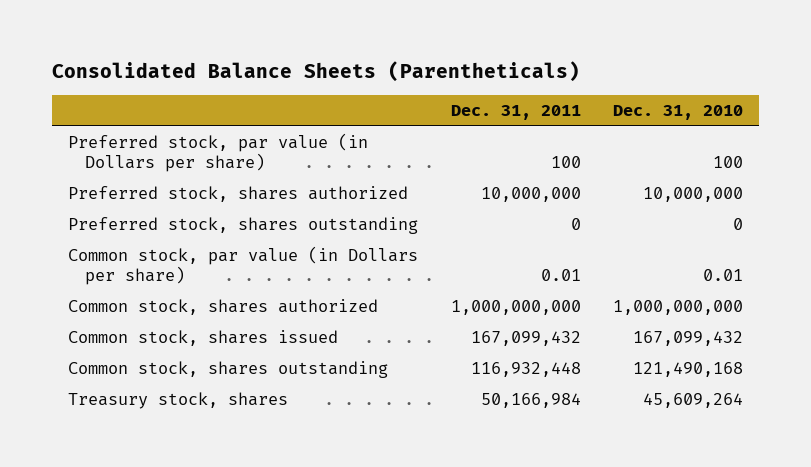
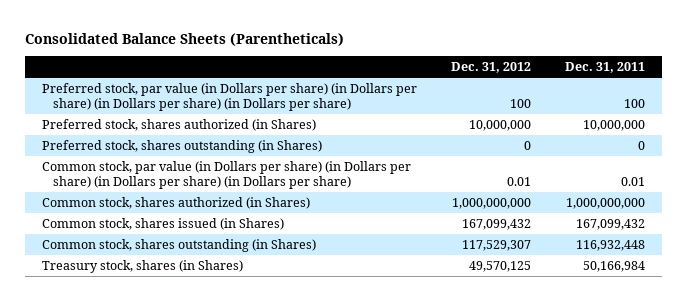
[612,105,743,121] Dec. 31, 2010 -> none
none -> [450,61,531,73] Dec. 31, 2012
[68,133,369,172] Preferred stock, par value (in Dollars per share) -> [41,83,417,112] Preferred stock, par value (in Dollars per share) (in Dollars per share) (in Dollars per share) (in Dollars per share)
[68,186,409,203] Preferred stock, shares authorized -> [41,119,316,132] Preferred stock, shares authorized (in Shares)
[68,217,419,235] Preferred stock, shares outstanding -> [41,140,322,154] Preferred stock, shares outstanding (in Shares)
[68,246,419,285] Common stock, par value (in Dollars per share) -> [41,161,411,190] Common stock, par value (in Dollars per share) (in Dollars per share) (in Dollars per share) (in Dollars per share)
[68,299,379,316] Common stock, shares authorized -> [41,197,310,210] Common stock, shares authorized (in Shares)
[68,330,339,347] Common stock, shares issued -> [41,218,284,231] Common stock, shares issued (in Shares)
[68,361,389,379] Common stock, shares outstanding -> [41,239,316,253] Common stock, shares outstanding (in Shares)
[68,392,289,410] Treasury stock, shares -> [41,260,243,274] Treasury stock, shares (in Shares)

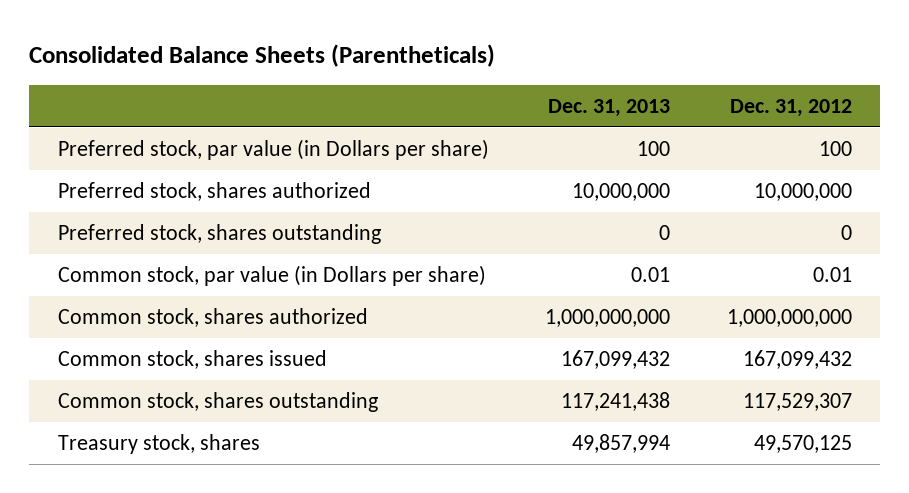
[564,61,645,73] Dec. 31, 2011 -> none
none -> [548,98,671,117] Dec. 31, 2013
[41,83,417,112] Preferred stock, par value (in Dollars per share) (in Dollars per share) (in Dollars per share) (in Dollars per share) -> [57,138,489,160] Preferred stock, par value (in Dollars per share)
[41,119,316,132] Preferred stock, shares authorized (in Shares) -> [57,181,371,201] Preferred stock, shares authorized
[41,140,322,154] Preferred stock, shares outstanding (in Shares) -> [57,223,381,244] Preferred stock, shares outstanding
[41,161,411,190] Common stock, par value (in Dollars per share) (in Dollars per share) (in Dollars per share) (in Dollars per share) -> [57,264,486,286] Common stock, par value (in Dollars per share)
[41,197,310,210] Common stock, shares authorized (in Shares) -> [57,307,368,327] Common stock, shares authorized
[41,218,284,231] Common stock, shares issued (in Shares) -> [57,349,327,369] Common stock, shares issued
[41,239,316,253] Common stock, shares outstanding (in Shares) -> [57,391,378,412] Common stock, shares outstanding
[41,260,243,274] Treasury stock, shares (in Shares) -> [57,433,260,454] Treasury stock, shares

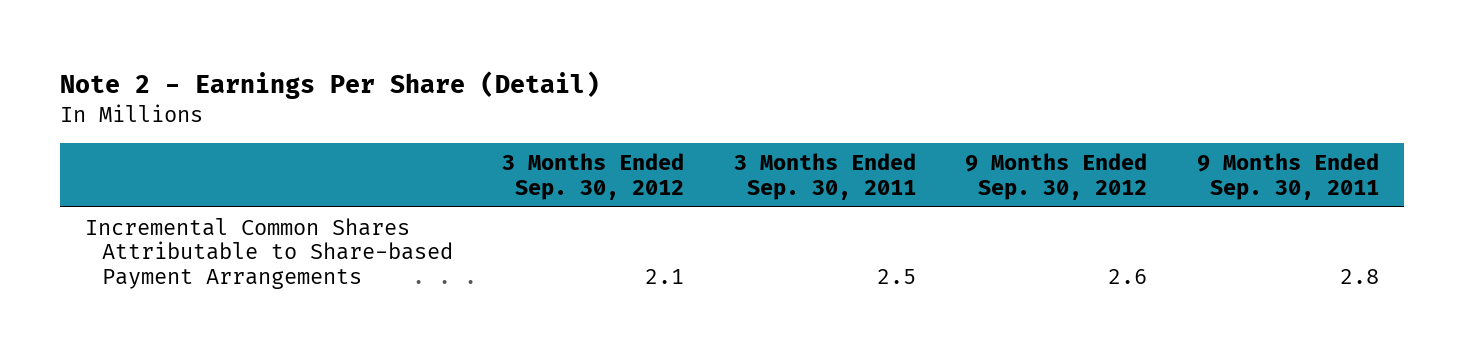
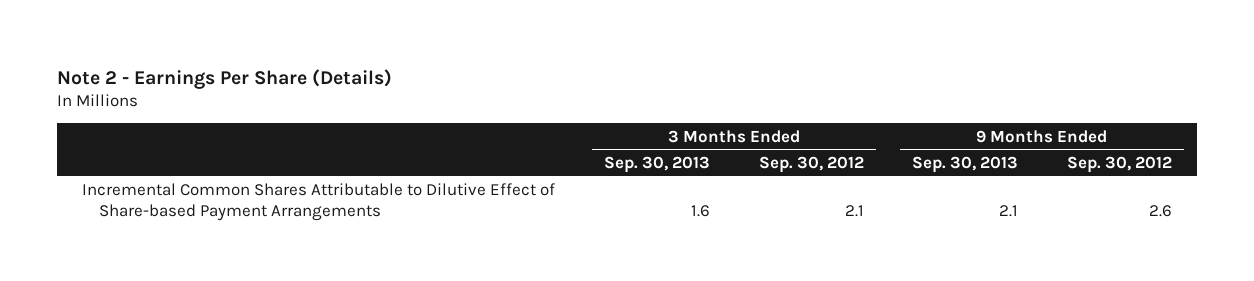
[60,71,601,100] Note 2 - Earnings Per Share (Detail) -> [57,68,393,89] Note 2 - Earnings Per Share (Details)
[733,153,916,200] 3 Months Ended Sep. 30, 2011 -> none
[1196,153,1379,200] 9 Months Ended Sep. 30, 2011 -> none
none -> [603,155,710,173] Sep. 30, 2013
none -> [912,155,1019,173] Sep. 30, 2013
[85,217,453,290] Incremental Common Shares Attributable to Share-based Payment Arrangements -> [81,183,555,222] Incremental Common Shares Attributable to Dilutive Effect of Share-based Payment Arrangements

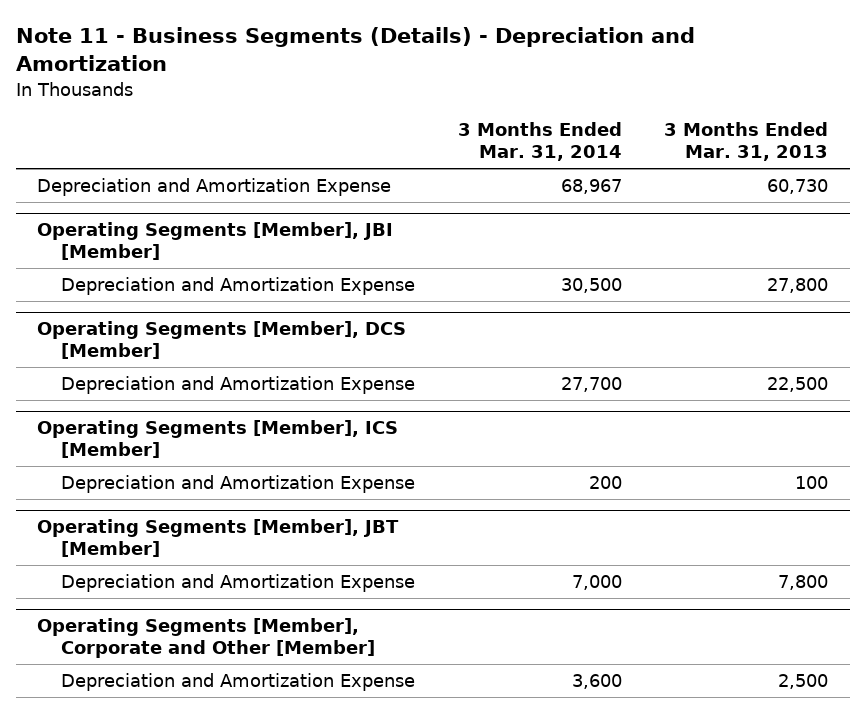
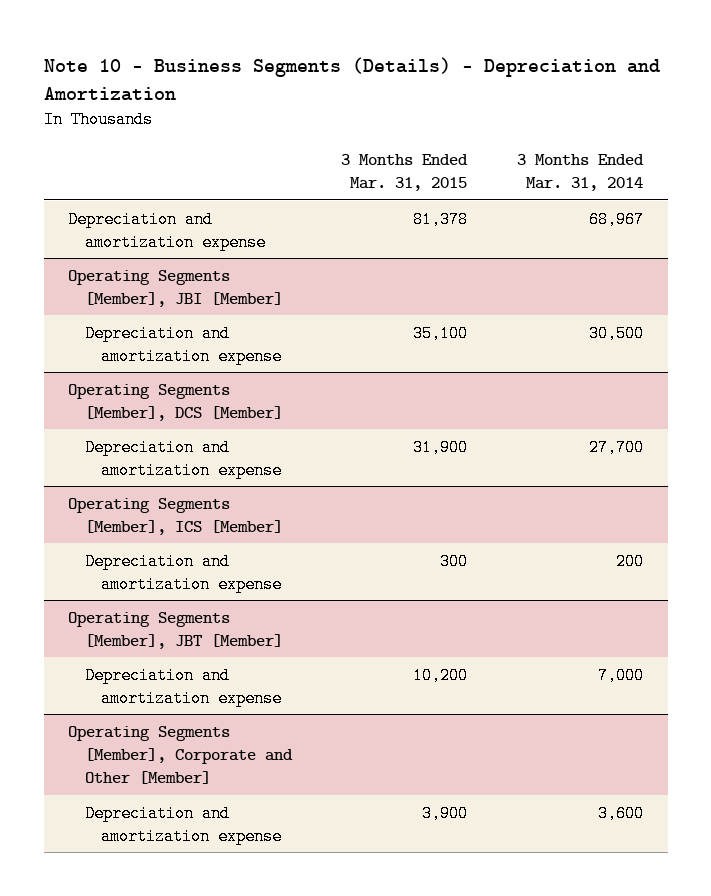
[15,27,695,72] Note 11 - Business Segments (Details) - Depreciation and Amortization -> [43,56,660,101] Note 10 - Business Segments (Details) - Depreciation and Amortization
[664,122,829,162] 3 Months Ended Mar. 31, 2013 -> none
none -> [341,154,469,192] 3 Months Ended Mar. 31, 2015
[36,177,391,196] Depreciation and Amortization Expense -> [68,210,266,251] Depreciation and amortization expense
[61,276,416,295] Depreciation and Amortization Expense -> [84,324,283,365] Depreciation and amortization expense
[61,375,416,394] Depreciation and Amortization Expense -> [84,438,283,479] Depreciation and amortization expense
[61,474,416,493] Depreciation and Amortization Expense -> [84,552,283,593] Depreciation and amortization expense
[61,573,416,592] Depreciation and Amortization Expense -> [84,666,283,707] Depreciation and amortization expense
[61,672,416,691] Depreciation and Amortization Expense -> [84,804,283,845] Depreciation and amortization expense

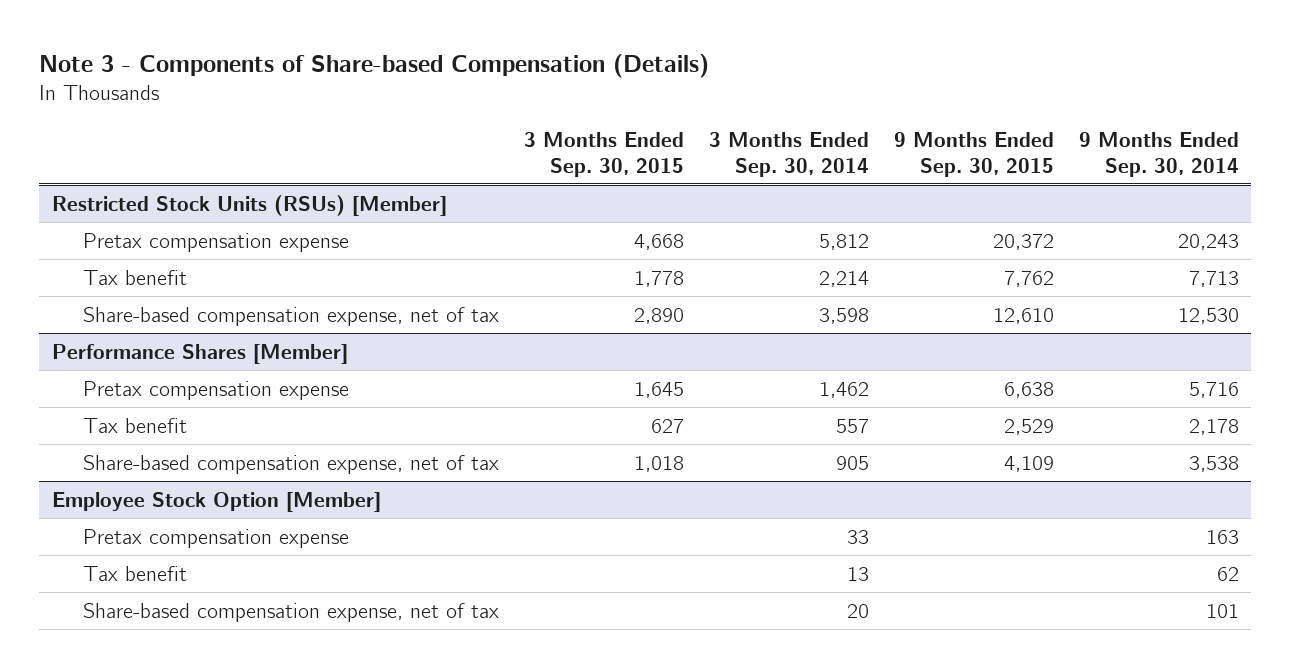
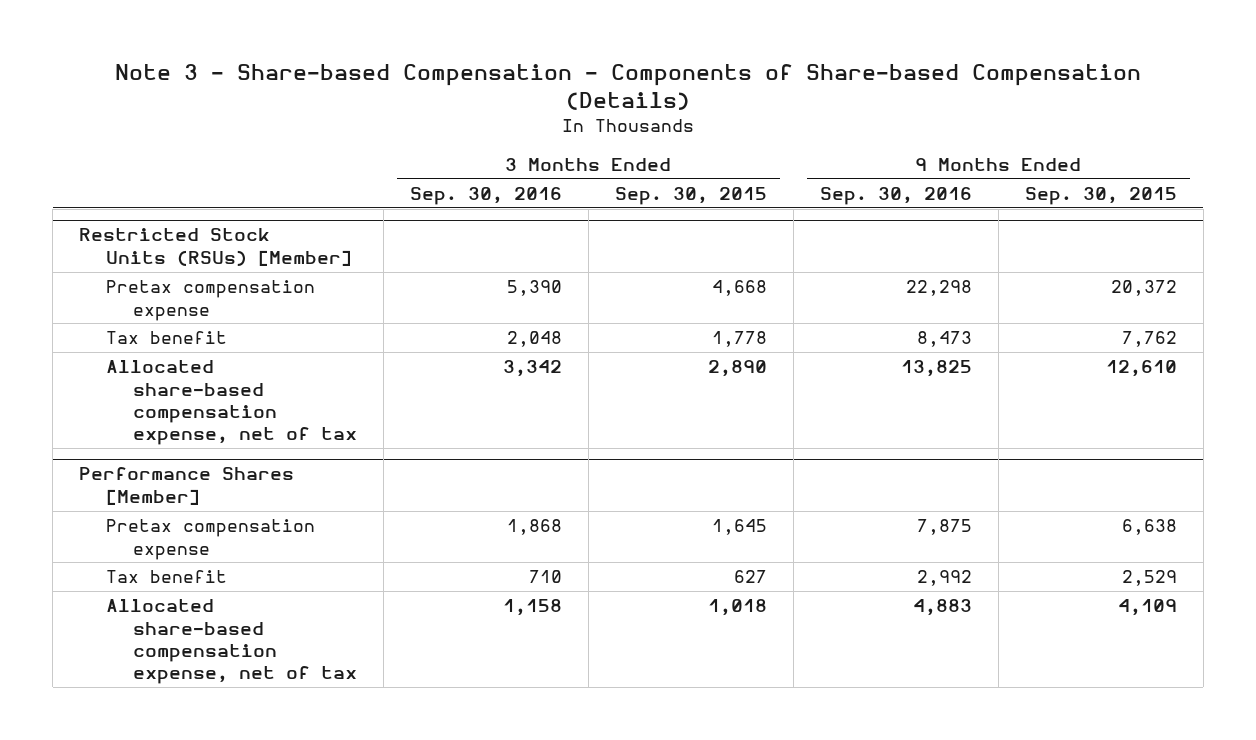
[39,54,710,79] Note 3 - Components of Share-based Compensation (Details) -> [115,64,1142,110] Note 3 - Share-based Compensation - Components of Share-based Compensation (Details)
[708,132,869,177] 3 Months Ended Sep. 30, 2014 -> none
[1078,132,1239,177] 9 Months Ended Sep. 30, 2014 -> none
none -> [409,186,562,205] Sep. 30, 2016
none -> [819,186,972,205] Sep. 30, 2016
[82,306,499,326] Share-based compensation expense, net of tax -> [106,360,357,446] Allocated share-based compensation expense, net of tax
[51,491,381,512] Employee Stock Option [Member] -> none
[82,528,349,548] Pretax compensation expense -> none
[82,565,187,581] Tax benefit -> none
[82,602,499,622] Share-based compensation expense, net of tax -> none
[82,454,499,474] Share-based compensation expense, net of tax -> [106,599,357,685] Allocated share-based compensation expense, net of tax

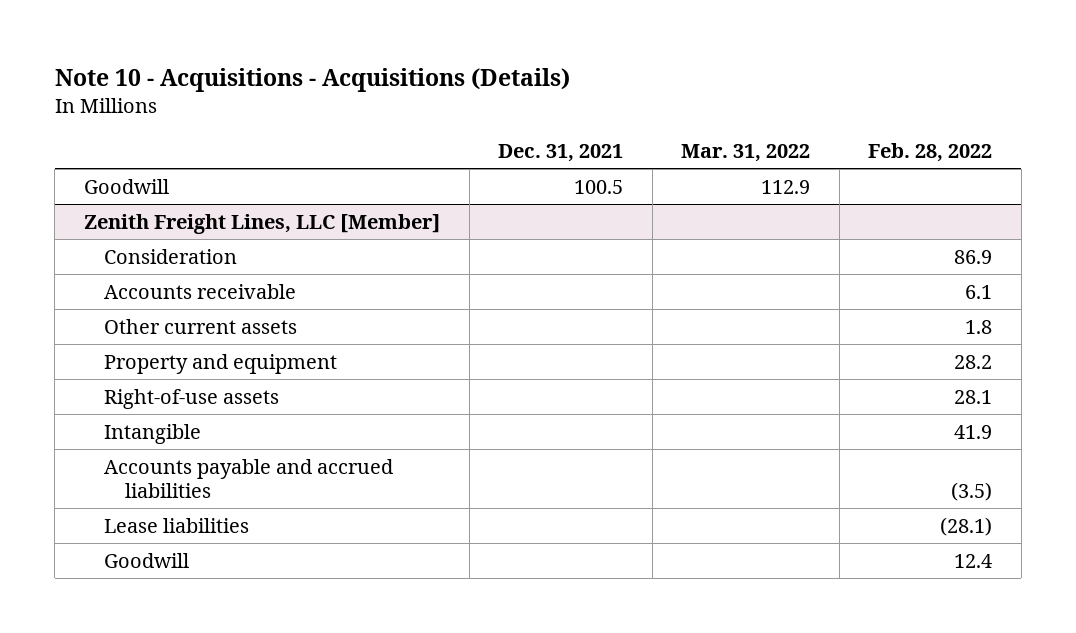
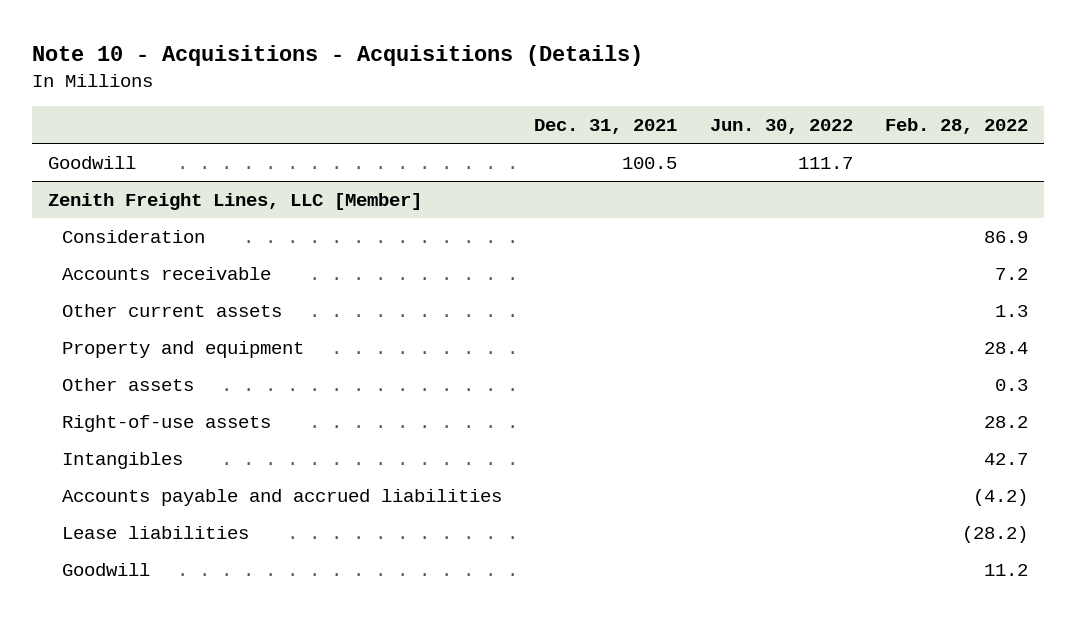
[681,143,811,162] Mar. 31, 2022 -> none
none -> [709,118,853,134] Jun. 30, 2022
[104,423,202,444] Intangible -> none
[965,284,993,299] 6.1 -> [994,267,1028,280] 7.2
[965,319,993,334] 1.8 -> [994,304,1028,317] 1.3
[954,354,993,369] 28.2 -> [983,341,1028,354] 28.4
none -> [61,377,194,391] Other assets
[954,389,993,404] 28.1 -> [983,415,1028,428] 28.2
none -> [61,451,183,469] Intangibles
[951,481,993,501] (3.5) -> [972,488,1028,506] (4.2)
[940,516,993,536] (28.1) -> [961,525,1028,543] (28.2)
[954,553,993,568] 12.4 -> [983,563,1028,576] 11.2

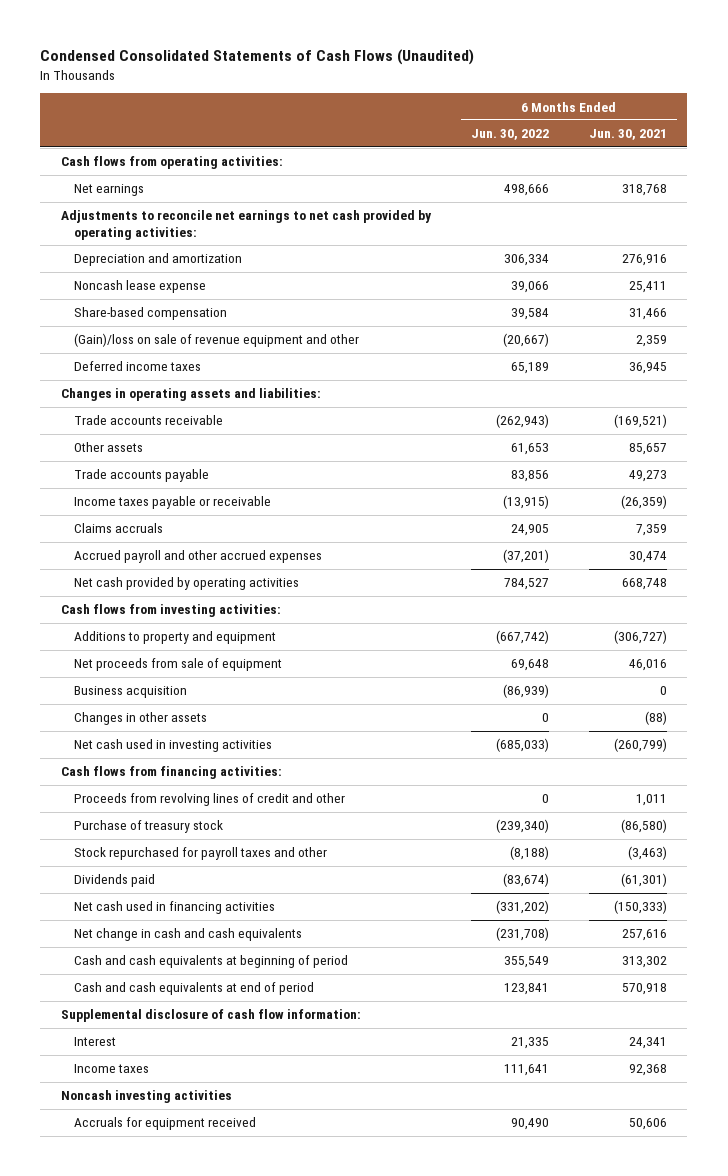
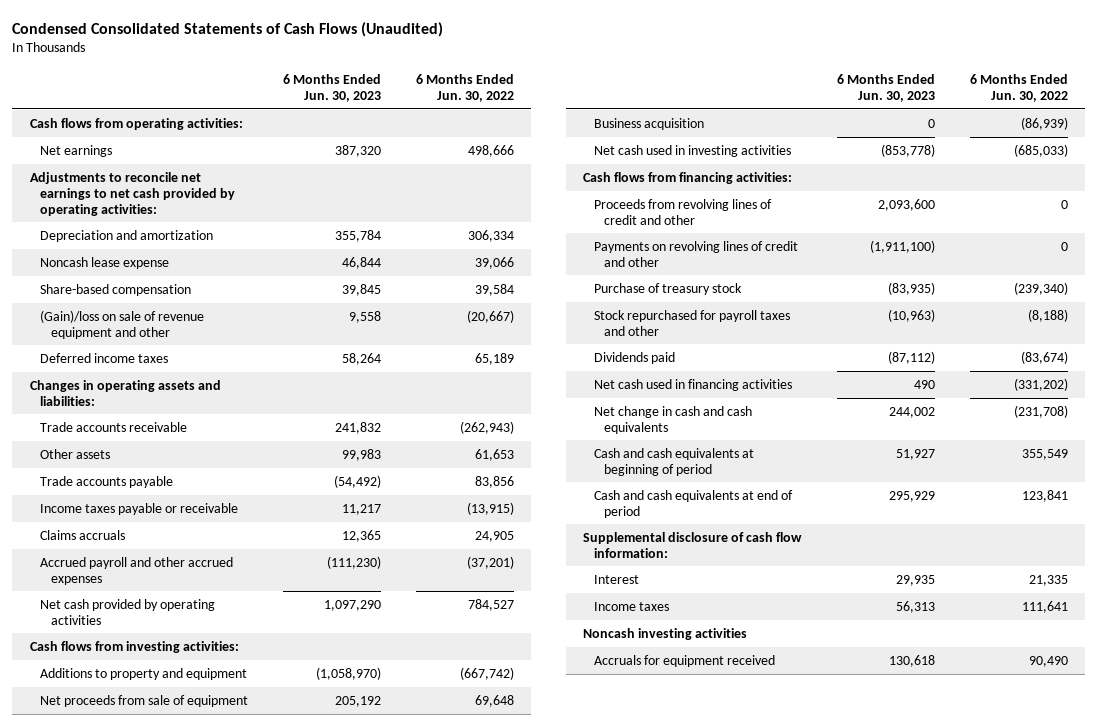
[589,129,668,141] Jun. 30, 2021 -> none
none -> [283,73,382,102] 6 Months Ended Jun. 30, 2023
[74,712,208,726] Changes in other assets -> none
none -> [593,240,798,267] Payments on revolving lines of credit and other

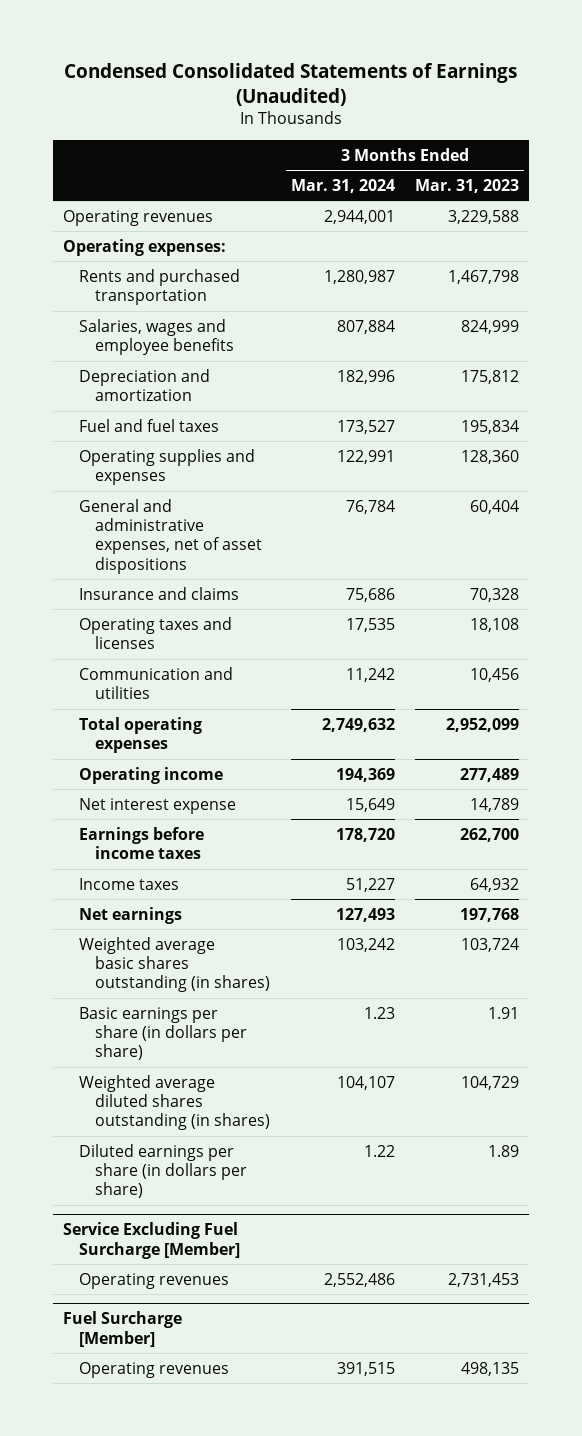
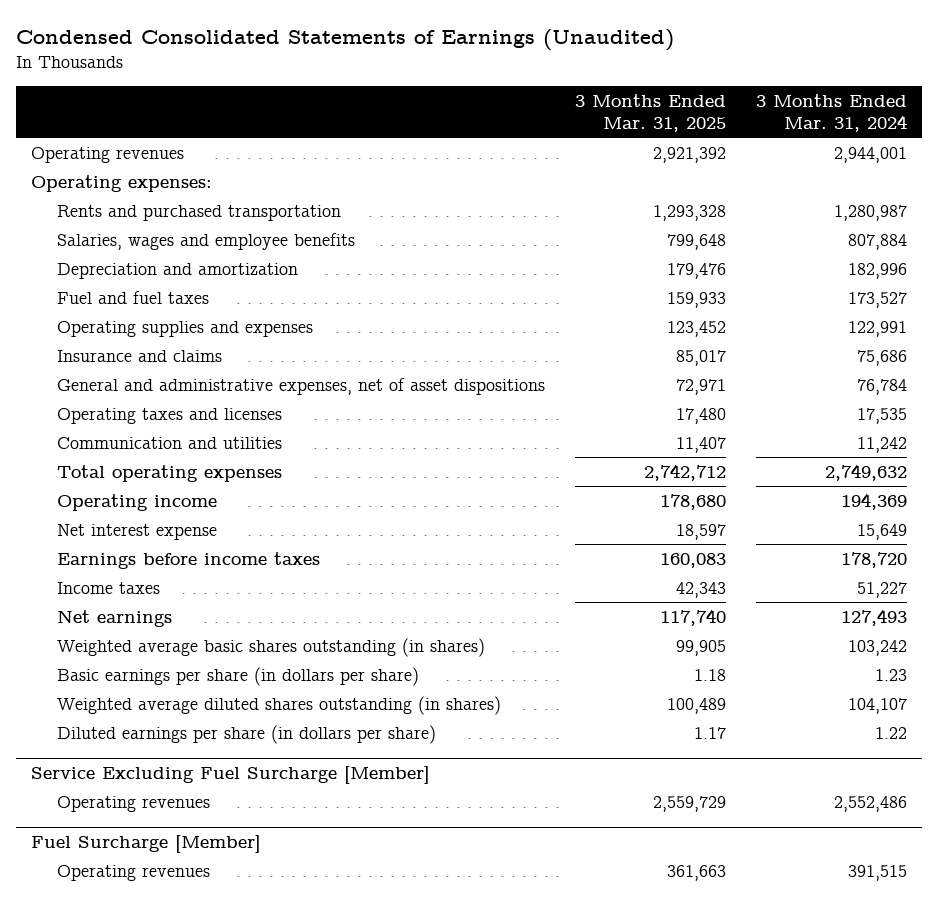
[414,179,519,194] Mar. 31, 2023 -> none
none -> [574,93,726,133] 3 Months Ended Mar. 31, 2025
[79,498,263,574] General and administrative expenses, net of asset dispositions -> [56,377,545,395] General and administrative expenses, net of asset dispositions

